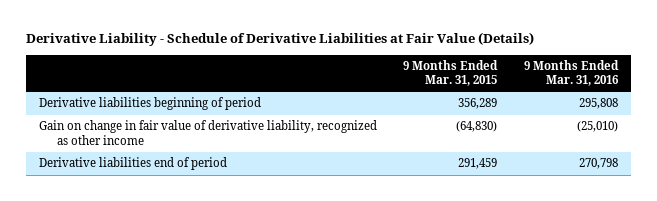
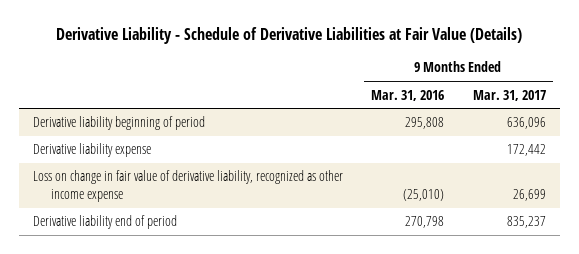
[403,59,499,87] 9 Months Ended Mar. 31, 2015 -> none
none -> [472,89,546,101] Mar. 31, 2017
[38,97,261,111] Derivative liabilities beginning of period -> [33,116,206,131] Derivative liability beginning of period
none -> [33,143,152,158] Derivative liability expense
[38,120,377,145] Gain on change in fair value of derivative liability, recognized as other income -> [33,170,344,202] Loss on change in fair value of derivative liability, recognized as other income expense
[38,157,227,171] Derivative liabilities end of period -> [33,215,178,230] Derivative liability end of period

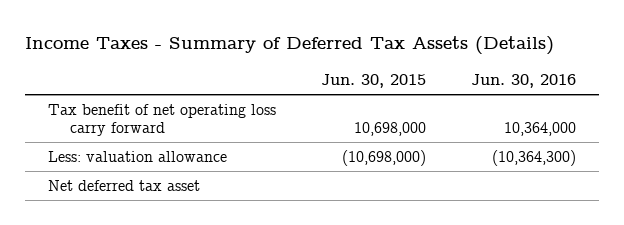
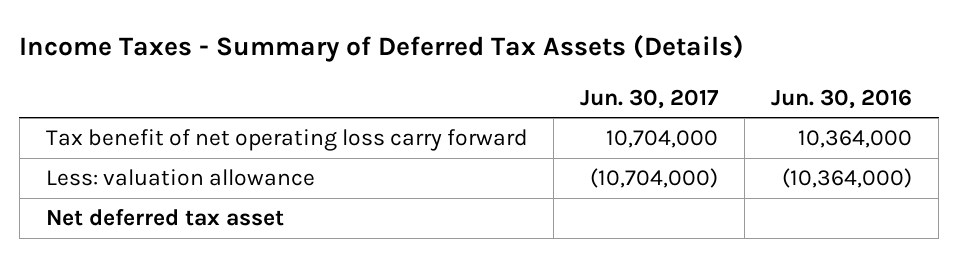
[321,73,427,88] Jun. 30, 2015 -> none
none -> [580,88,720,109] Jun. 30, 2017
[492,149,577,166] (10,364,300) -> [782,168,913,189] (10,364,000)

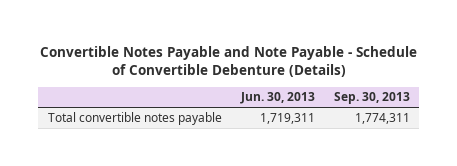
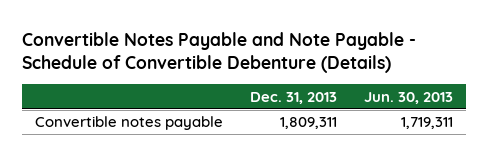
[333,92,410,105] Sep. 30, 2013 -> none
none -> [250,91,338,104] Dec. 31, 2013
[47,112,222,126] Total convertible notes payable -> [35,116,224,131] Convertible notes payable

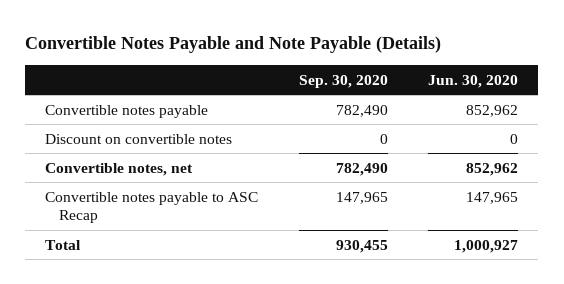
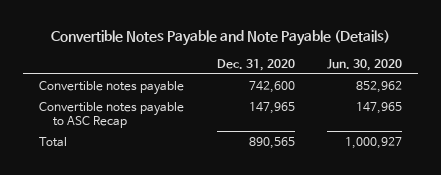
[298,74,388,88] Sep. 30, 2020 -> none
none -> [216,58,295,71] Dec. 31, 2020
[45,133,233,144] Discount on convertible notes -> none
[45,162,194,176] Convertible notes, net -> none

